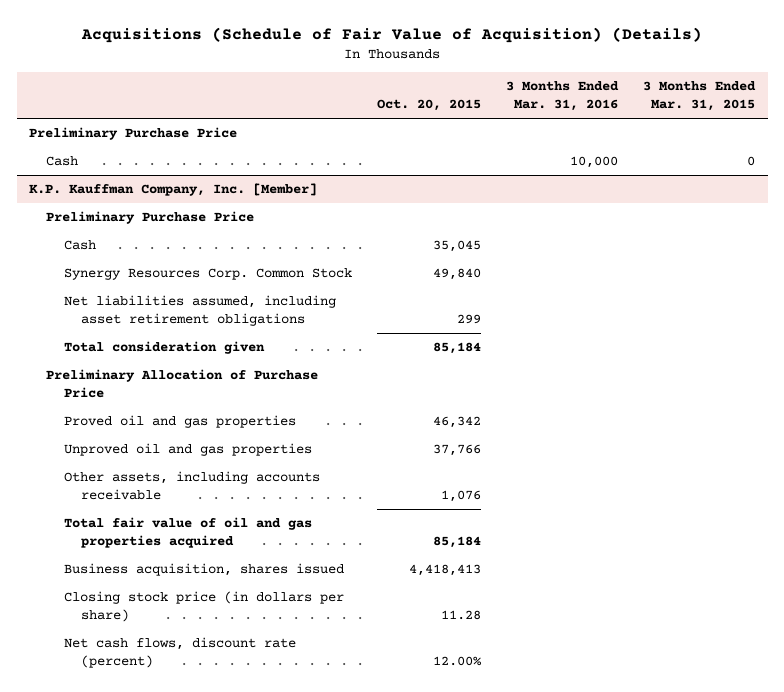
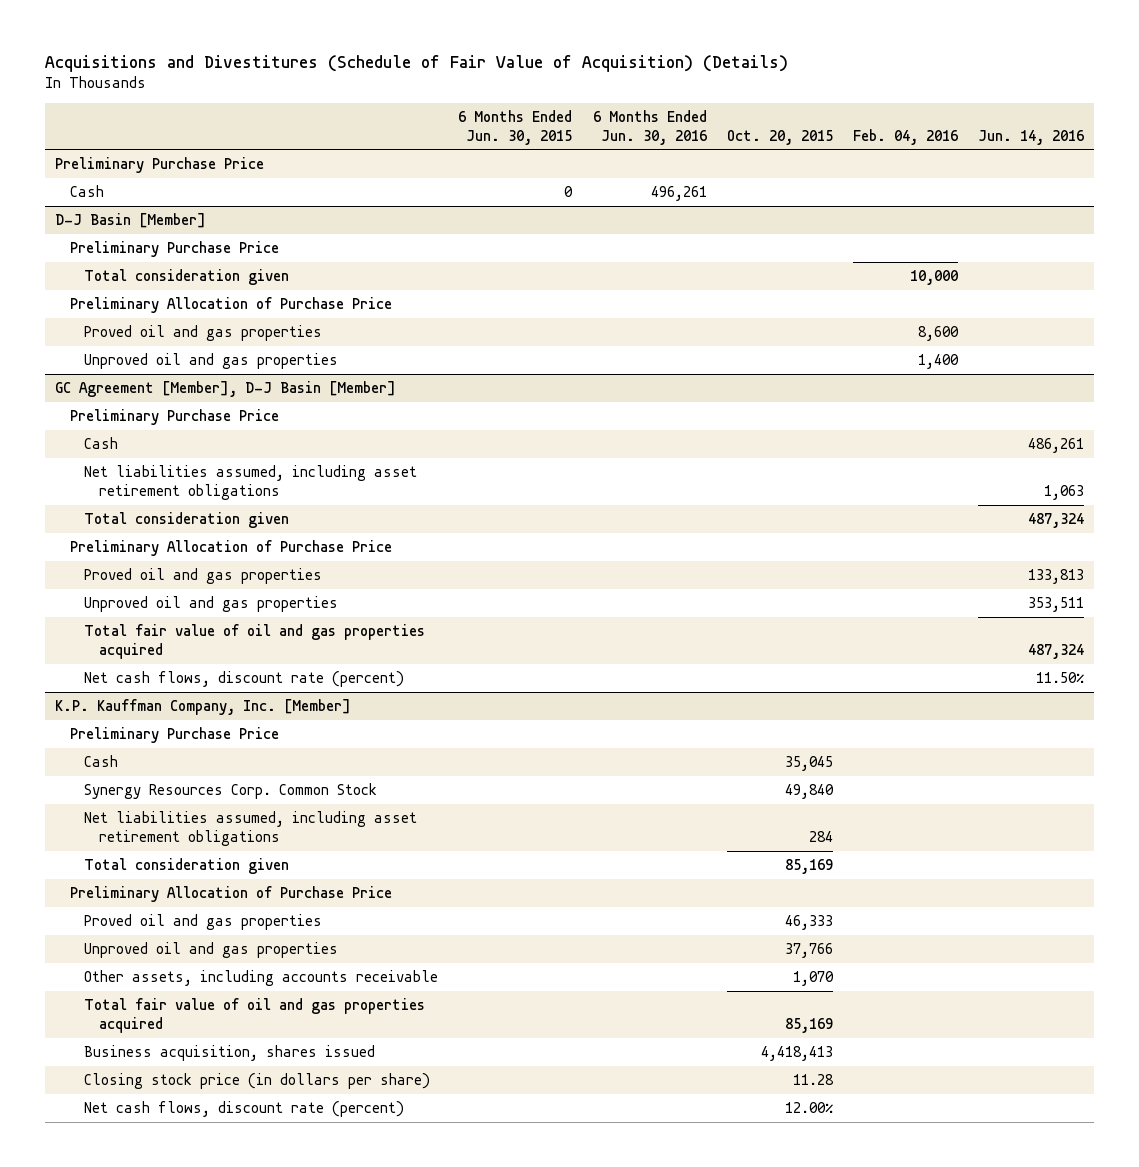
[81,26,703,43] Acquisitions (Schedule of Fair Value of Acquisition) (Details) -> [44,54,788,72] Acquisitions and Divestitures (Schedule of Fair Value of Acquisition) (Details)
[505,81,619,112] 3 Months Ended Mar. 31, 2016 -> none
[643,81,757,112] 3 Months Ended Mar. 31, 2015 -> none
none -> [458,109,573,145] 6 Months Ended Jun. 30, 2015
none -> [592,109,707,145] 6 Months Ended Jun. 30, 2016
none -> [853,128,959,145] Feb. 04, 2016
none -> [978,129,1085,145] Jun. 14, 2016
none -> [54,212,206,228] D-J Basin [Member]
none -> [69,240,279,257] Preliminary Purchase Price
none -> [84,268,290,285] Total consideration given
none -> [69,296,392,313] Preliminary Allocation of Purchase Price
none -> [84,324,323,341] Proved oil and gas properties
none -> [84,352,339,369] Unproved oil and gas properties
none -> [54,380,396,397] GC Agreement [Member], D-J Basin [Member]
none -> [69,408,279,425] Preliminary Purchase Price
none -> [84,436,119,449] Cash
none -> [84,464,418,500] Net liabilities assumed, including asset retirement obligations
none -> [84,511,290,528] Total consideration given
none -> [69,539,392,556] Preliminary Allocation of Purchase Price
none -> [84,567,323,584] Proved oil and gas properties
none -> [84,595,339,612] Unproved oil and gas properties
none -> [84,623,426,659] Total fair value of oil and gas properties acquired
none -> [84,670,405,687] Net cash flows, discount rate (percent)
[456,314,481,325] 299 -> [808,830,833,842] 284
[432,342,481,355] 85,184 -> [784,858,833,874] 85,169
[432,416,481,429] 46,342 -> [784,914,833,930] 46,333
[440,490,481,503] 1,076 -> [792,970,834,986] 1,070
[432,536,481,549] 85,184 -> [784,1017,833,1033] 85,169

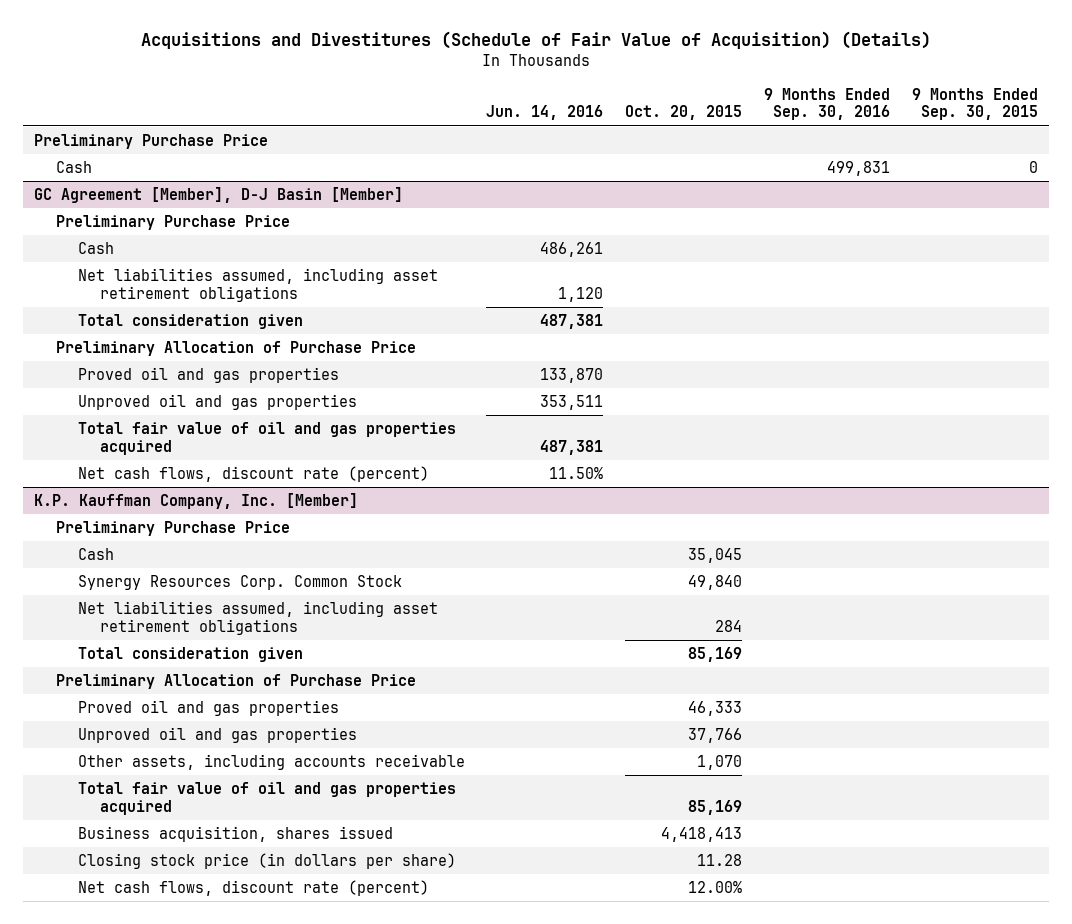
[458,109,573,145] 6 Months Ended Jun. 30, 2015 -> none
[592,109,707,145] 6 Months Ended Jun. 30, 2016 -> none
[853,128,959,145] Feb. 04, 2016 -> none
none -> [764,88,891,121] 9 Months Ended Sep. 30, 2016
none -> [912,88,1039,121] 9 Months Ended Sep. 30, 2015
[54,212,206,228] D-J Basin [Member] -> none
[69,240,279,257] Preliminary Purchase Price -> none
[84,268,290,285] Total consideration given -> none
[69,296,392,313] Preliminary Allocation of Purchase Price -> none
[84,324,323,341] Proved oil and gas properties -> none
[84,352,339,369] Unproved oil and gas properties -> none
[1044,484,1085,500] 1,063 -> [558,286,604,302] 1,120
[1028,512,1085,528] 487,324 -> [540,314,604,330] 487,381
[1028,568,1085,584] 133,813 -> [540,368,604,384] 133,870
[1028,643,1085,659] 487,324 -> [540,439,604,455] 487,381

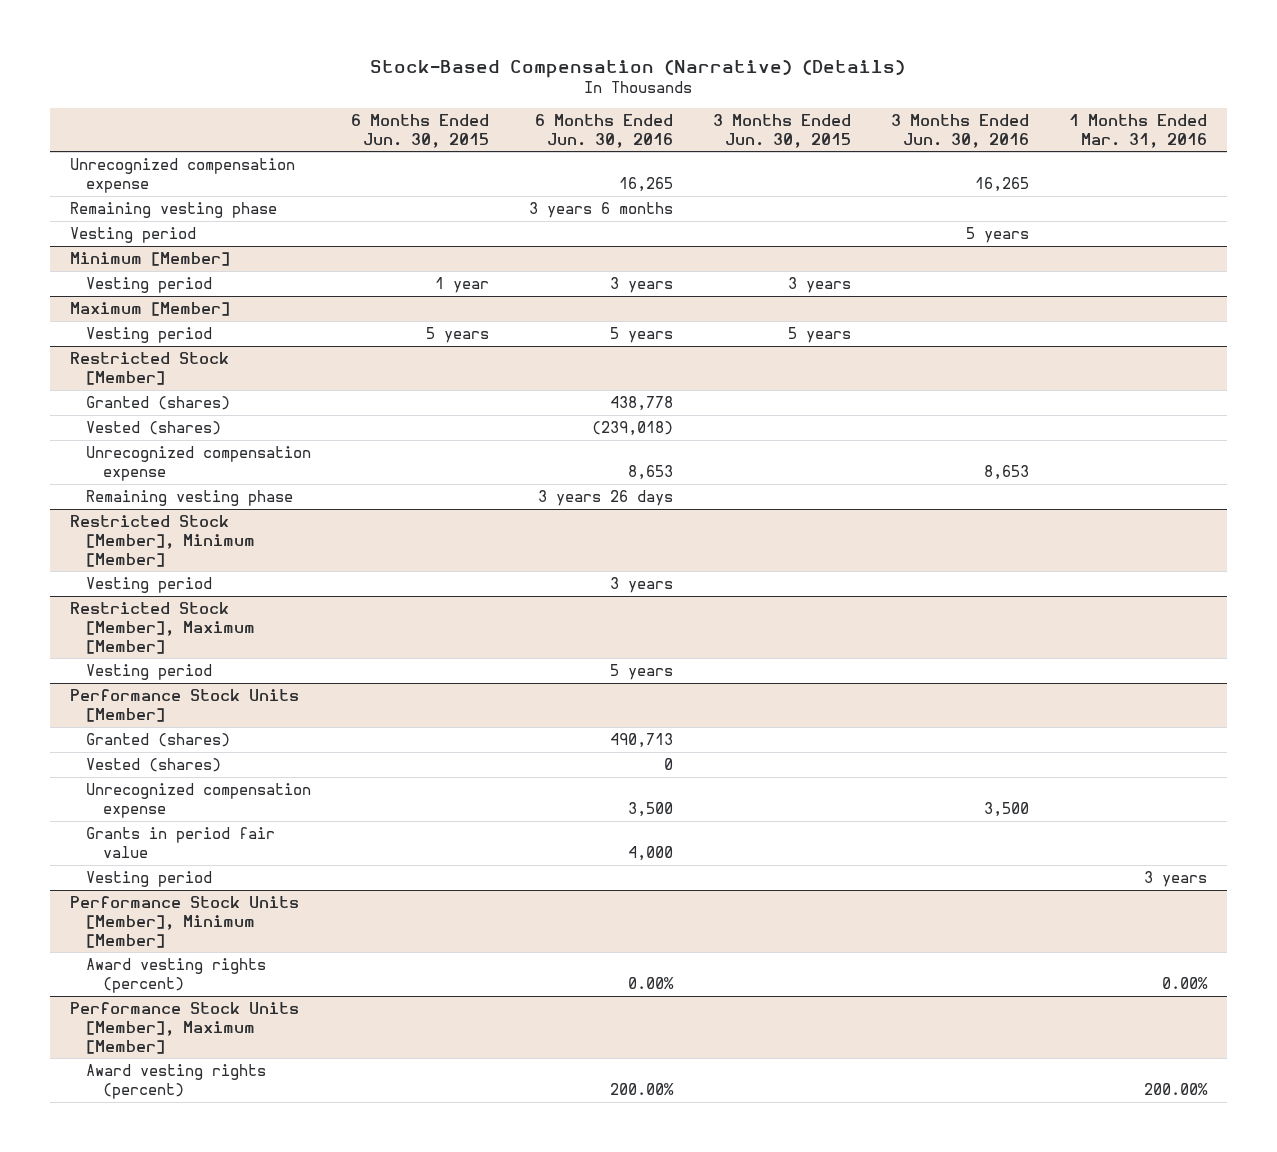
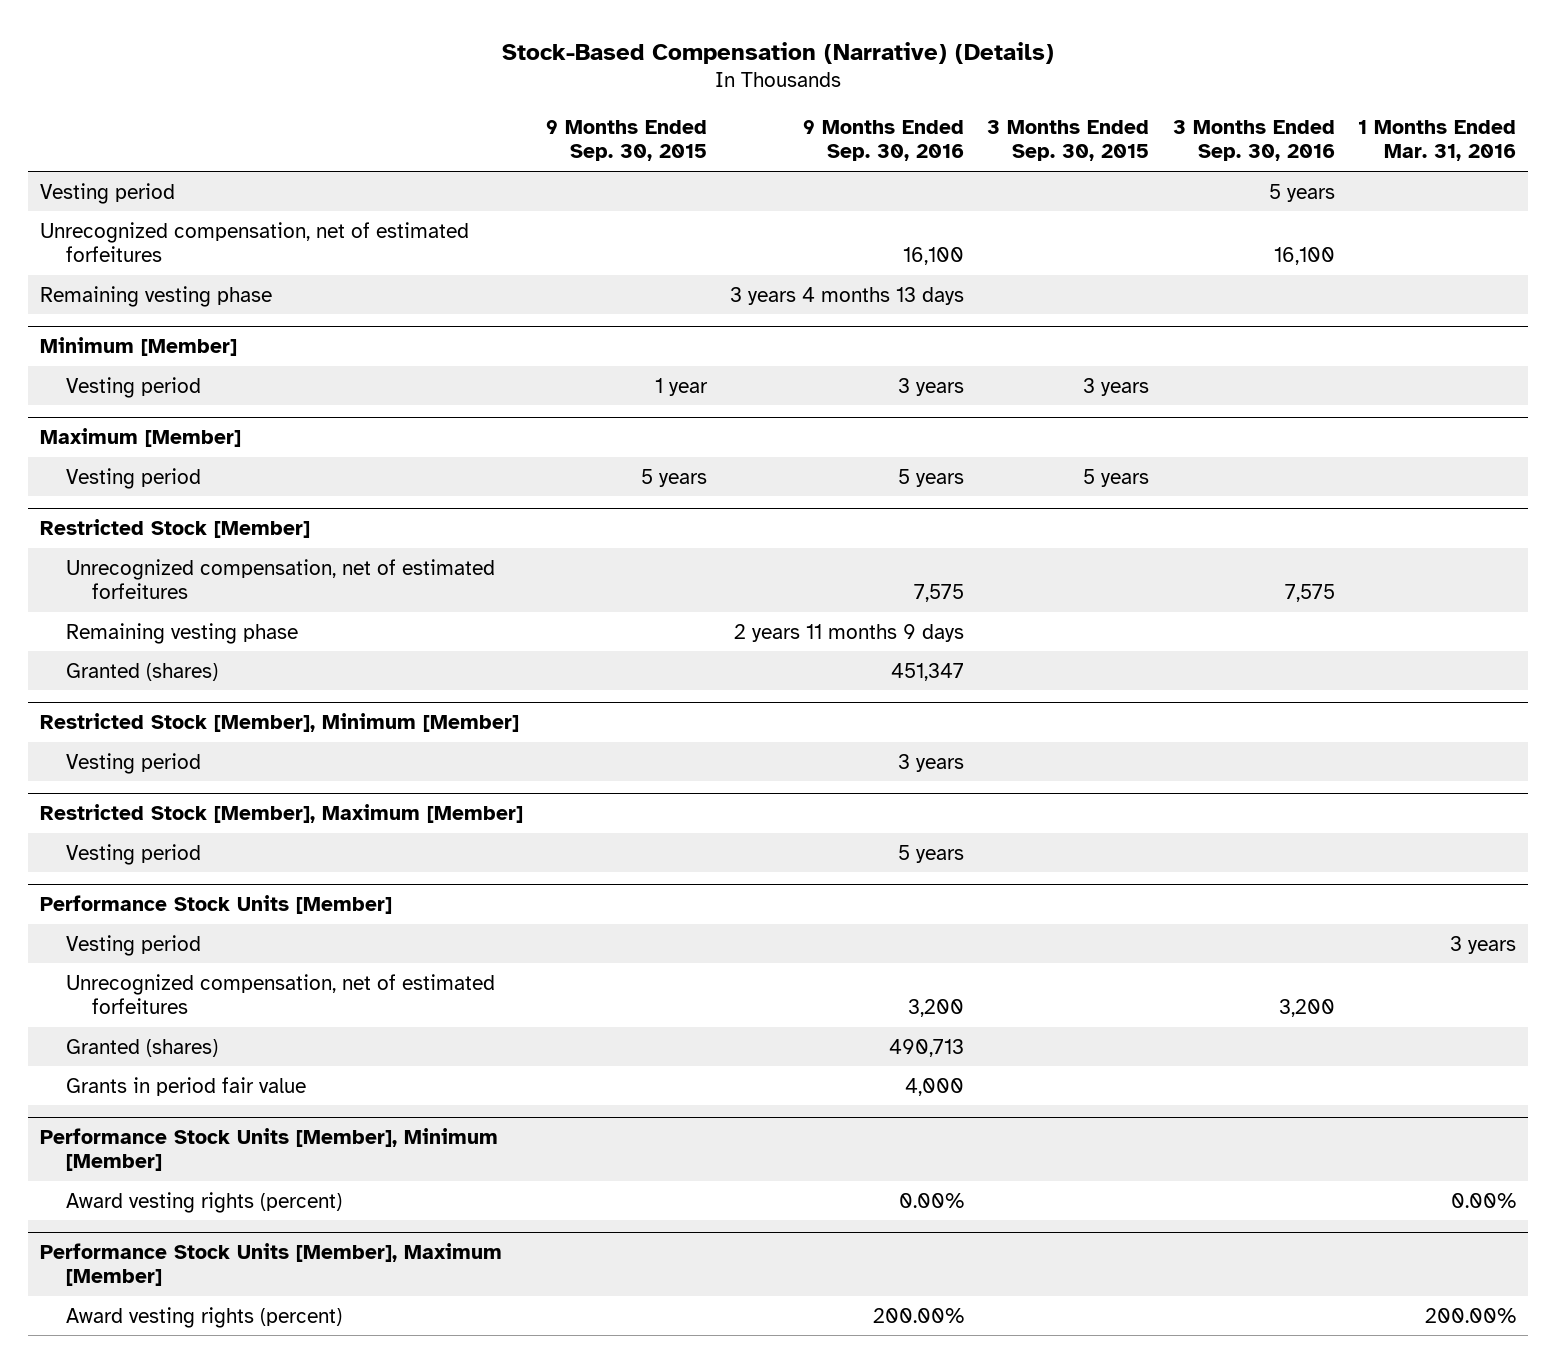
[351,113,490,148] 6 Months Ended Jun. 30, 2015 -> none
[535,113,674,148] 6 Months Ended Jun. 30, 2016 -> none
[713,113,852,148] 3 Months Ended Jun. 30, 2015 -> none
[891,113,1030,148] 3 Months Ended Jun. 30, 2016 -> none
none -> [545,120,707,162] 9 Months Ended Sep. 30, 2015
none -> [803,120,965,162] 9 Months Ended Sep. 30, 2016
none -> [987,120,1150,162] 3 Months Ended Sep. 30, 2015
none -> [1172,120,1335,162] 3 Months Ended Sep. 30, 2016
[69,158,295,193] Unrecognized compensation expense -> none
none -> [39,221,469,262] Unrecognized compensation, net of estimated forfeitures
[69,202,277,219] Remaining vesting phase -> [39,285,272,307] Remaining vesting phase
[86,421,222,436] Vested (shares) -> none
[86,446,312,481] Unrecognized compensation expense -> [65,558,495,599] Unrecognized compensation, net of estimated forfeitures
[86,396,231,411] Granted (shares) -> [65,662,218,681] Granted (shares)
[86,871,213,888] Vesting period -> [65,934,201,956] Vesting period
none -> [65,973,495,1014] Unrecognized compensation, net of estimated forfeitures
[86,758,222,773] Vested (shares) -> none
[86,783,312,818] Unrecognized compensation expense -> none

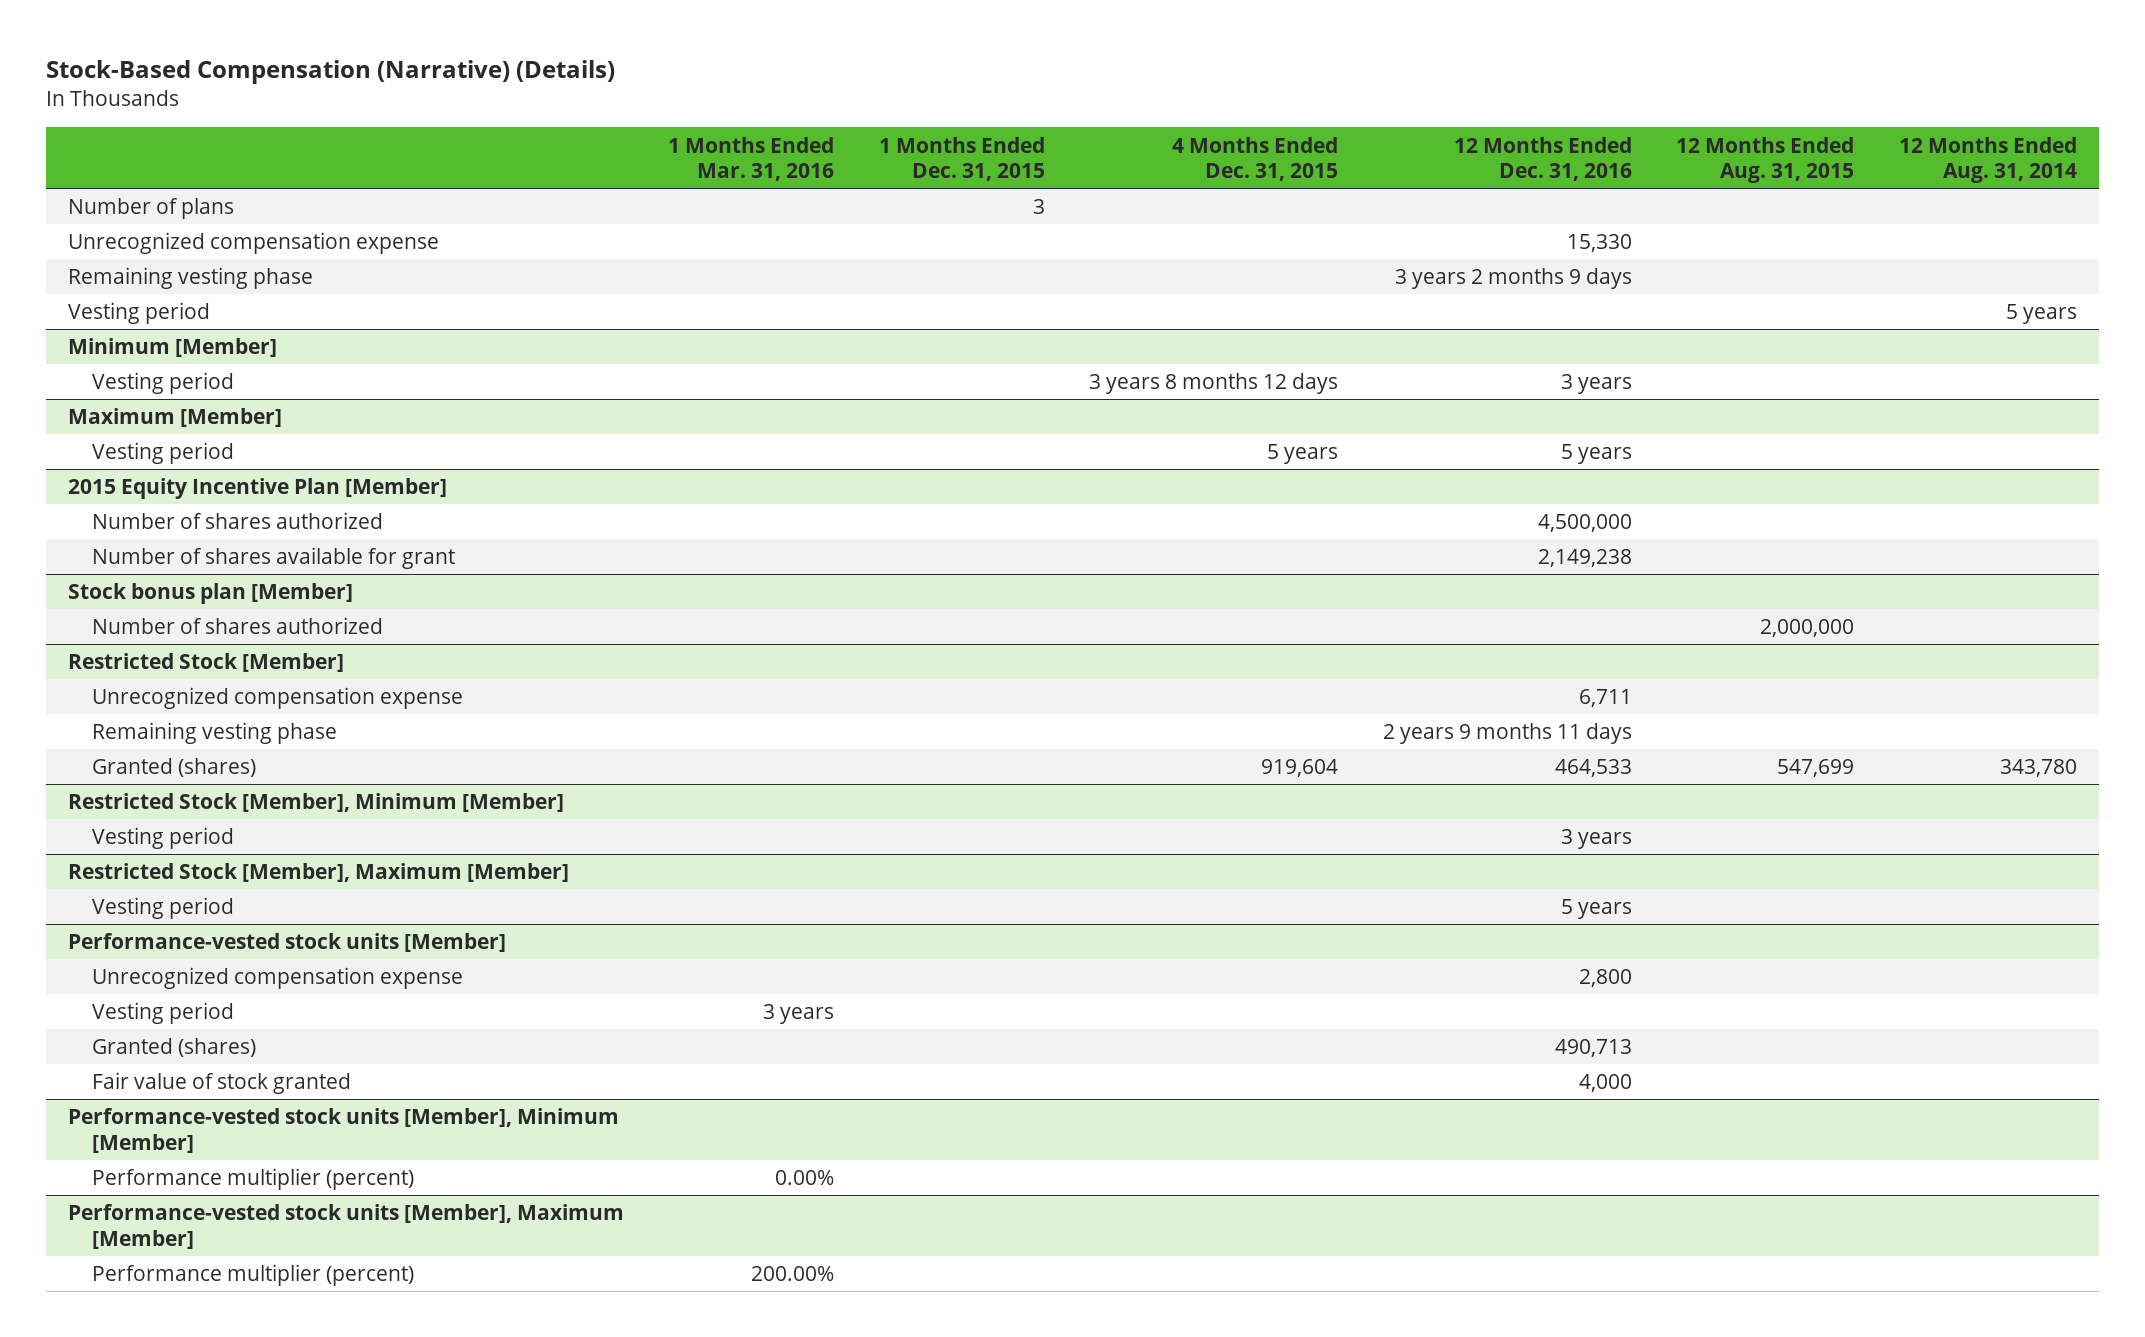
[545,120,707,162] 9 Months Ended Sep. 30, 2015 -> none
[803,120,965,162] 9 Months Ended Sep. 30, 2016 -> none
[987,120,1150,162] 3 Months Ended Sep. 30, 2015 -> none
[1172,120,1335,162] 3 Months Ended Sep. 30, 2016 -> none
none -> [878,136,1045,182] 1 Months Ended Dec. 31, 2015
none -> [1172,136,1339,182] 4 Months Ended Dec. 31, 2015
none -> [1453,136,1632,182] 12 Months Ended Dec. 31, 2016
none -> [1676,136,1855,184] 12 Months Ended Aug. 31, 2015
none -> [1898,136,2077,184] 12 Months Ended Aug. 31, 2014
none -> [67,198,234,220] Number of plans
[39,221,469,262] Unrecognized compensation, net of estimated forfeitures -> [67,232,439,255] Unrecognized compensation expense
[39,182,175,204] Vesting period -> [67,302,210,325] Vesting period
none -> [67,478,447,500] 2015 Equity Incentive Plan [Member]
none -> [91,512,383,530] Number of shares authorized
none -> [91,547,455,570] Number of shares available for grant
none -> [67,583,353,605] Stock bonus plan [Member]
none -> [91,617,383,635] Number of shares authorized
[65,558,495,599] Unrecognized compensation, net of estimated forfeitures -> [91,687,463,710] Unrecognized compensation expense
[39,894,392,914] Performance Stock Units [Member] -> [67,933,506,953] Performance-vested stock units [Member]
none -> [91,967,463,990] Unrecognized compensation expense
[65,973,495,1014] Unrecognized compensation, net of estimated forfeitures -> none
[65,1076,306,1096] Grants in period fair value -> [91,1072,351,1095] Fair value of stock granted
[39,1127,498,1171] Performance Stock Units [Member], Minimum [Member] -> [67,1108,619,1153] Performance-vested stock units [Member], Minimum [Member]
[65,1191,342,1213] Award vesting rights (percent) -> [91,1168,414,1191] Performance multiplier (percent)
[39,1242,502,1286] Performance Stock Units [Member], Maximum [Member] -> [67,1204,624,1249] Performance-vested stock units [Member], Maximum [Member]
[65,1306,342,1328] Award vesting rights (percent) -> [91,1264,414,1287] Performance multiplier (percent)

